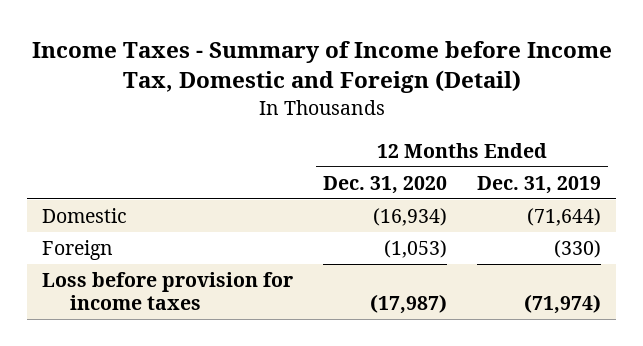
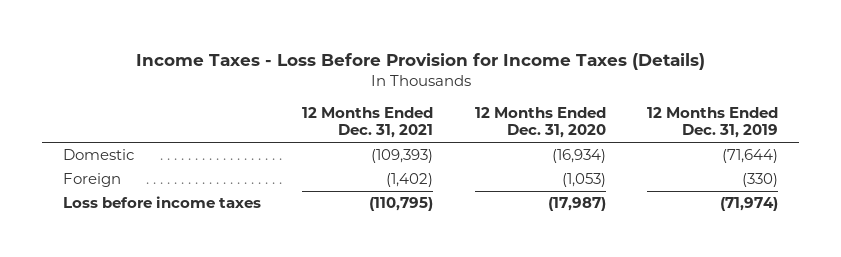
[31,40,612,94] Income Taxes - Summary of Income before Income Tax, Domestic and Foreign (Detail) -> [135,52,705,70] Income Taxes - Loss Before Provision for Income Taxes (Details)
none -> [302,107,434,139] 12 Months Ended Dec. 31, 2021
[42,272,294,311] Loss before provision for income taxes -> [63,196,262,209] Loss before income taxes

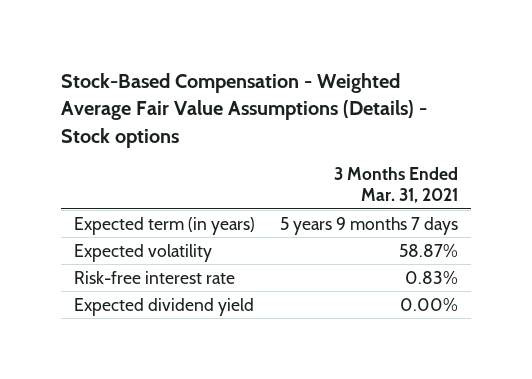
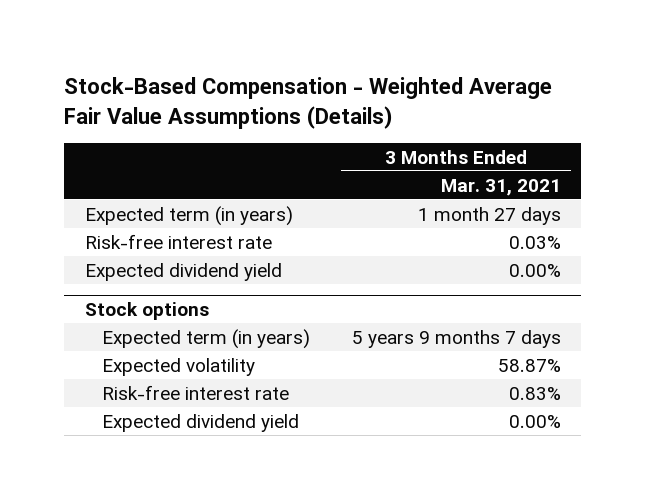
[61,73,428,148] Stock-Based Compensation - Weighted Average Fair Value Assumptions (Details) - Stock options -> [64,76,553,129] Stock-Based Compensation - Weighted Average Fair Value Assumptions (Details)
none -> [84,205,293,226] Expected term (in years)
none -> [84,233,272,249] Risk-free interest rate
none -> [84,262,282,281] Expected dividend yield
none -> [84,302,209,321] Stock options

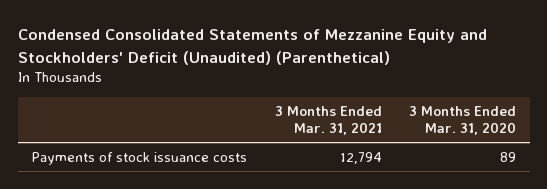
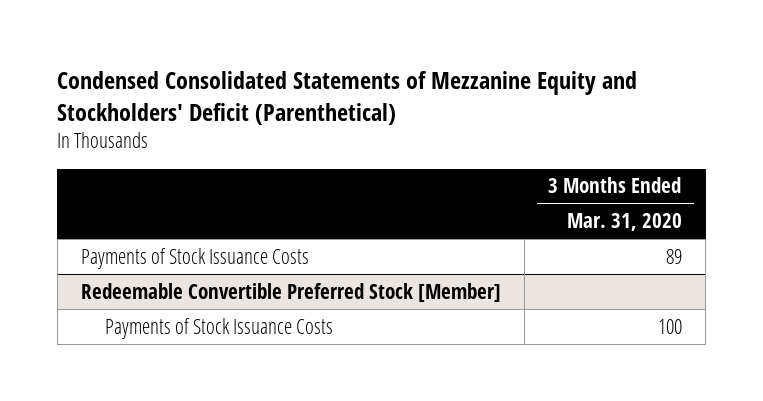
[17,29,487,65] Condensed Consolidated Statements of Mezzanine Equity and Stockholders' Deficit (Unaudited) (Parenthetical) -> [57,70,638,125] Condensed Consolidated Statements of Mezzanine Equity and Stockholders' Deficit (Parenthetical)
[274,105,382,135] 3 Months Ended Mar. 31, 2021 -> none
[31,151,248,165] Payments of stock issuance costs -> [80,247,309,269] Payments of Stock Issuance Costs
none -> [80,282,501,302] Redeemable Convertible Preferred Stock [Member]
none -> [105,317,334,339] Payments of Stock Issuance Costs

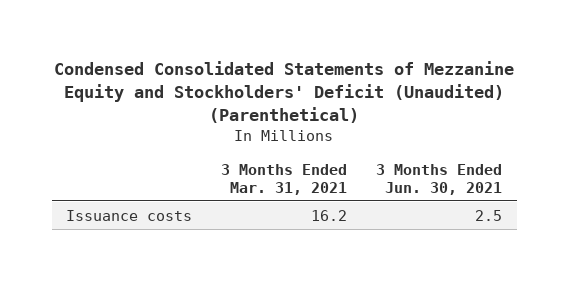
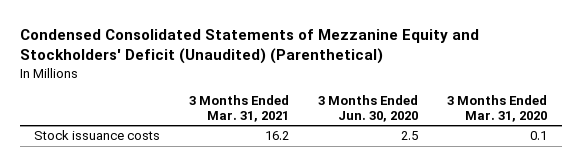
[376,163,503,195] 3 Months Ended Jun. 30, 2021 -> none
none -> [318,94,419,123] 3 Months Ended Jun. 30, 2020
none -> [447,94,548,123] 3 Months Ended Mar. 31, 2020
[66,209,193,221] Issuance costs -> [34,130,161,141] Stock issuance costs

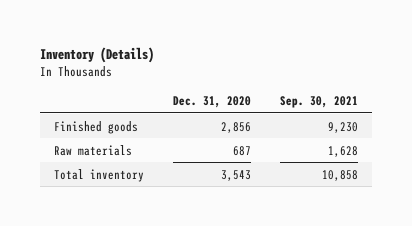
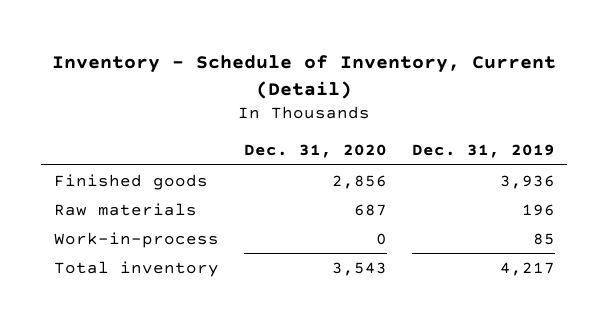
[40,47,155,64] Inventory (Details) -> [52,55,557,99] Inventory - Schedule of Inventory, Current (Detail)
[279,95,358,108] Sep. 30, 2021 -> none
none -> [411,144,555,159] Dec. 31, 2019
none -> [53,231,219,248] Work-in-process

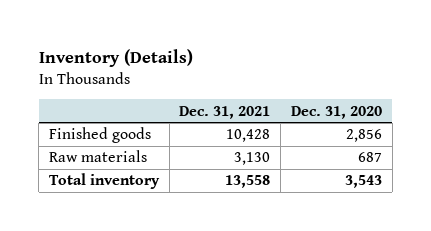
[52,55,557,99] Inventory - Schedule of Inventory, Current (Detail) -> [38,48,193,67] Inventory (Details)
[411,144,555,159] Dec. 31, 2019 -> none
none -> [179,105,271,119] Dec. 31, 2021
[53,231,219,248] Work-in-process -> none

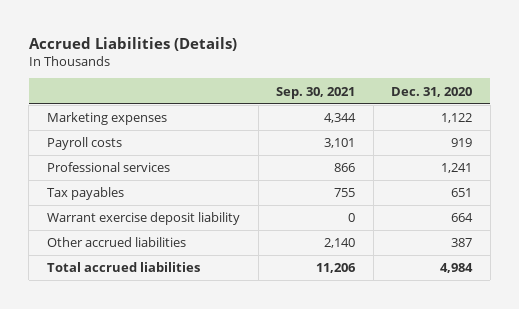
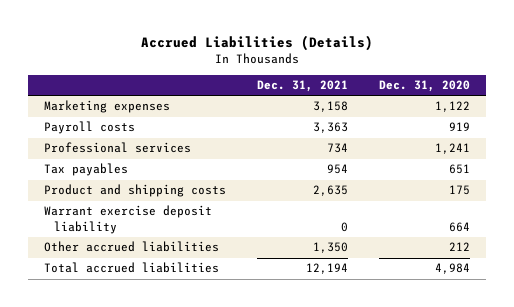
[276,86,356,99] Sep. 30, 2021 -> none
none -> [257,80,349,93] Dec. 31, 2021
none -> [43,184,226,198] Product and shipping costs
[451,238,473,248] 387 -> [449,242,471,252] 212

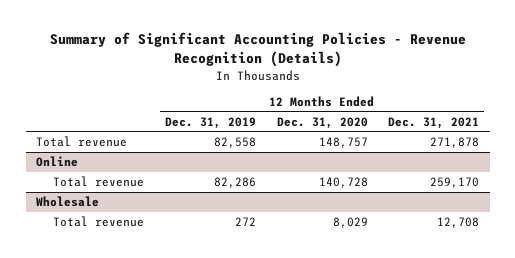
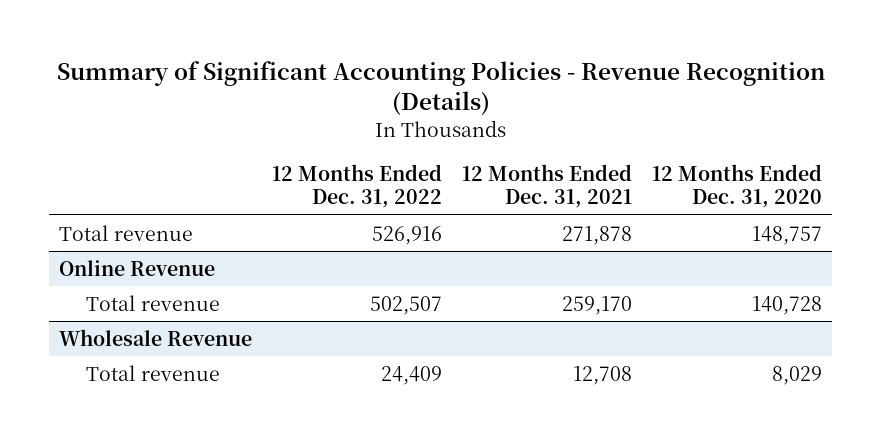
[165,116,257,129] Dec. 31, 2019 -> none
none -> [272,164,443,209] 12 Months Ended Dec. 31, 2022
[35,156,78,168] Online -> [59,259,216,276] Online Revenue
[35,196,99,208] Wholesale -> [59,328,253,346] Wholesale Revenue

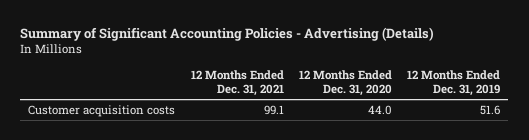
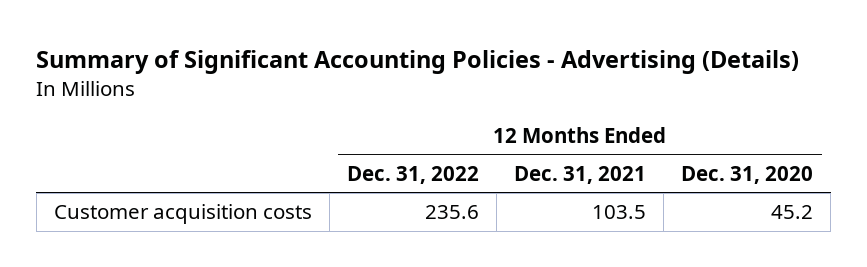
[407,69,501,96] 12 Months Ended Dec. 31, 2019 -> none
none -> [347,165,480,184] Dec. 31, 2022
[263,105,284,116] 99.1 -> [592,205,647,220] 103.5
[367,105,392,116] 44.0 -> [771,205,814,220] 45.2

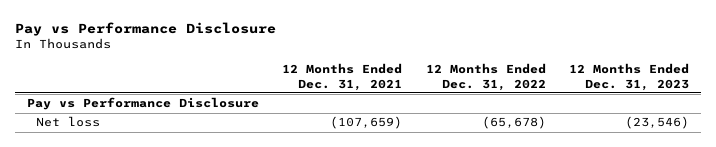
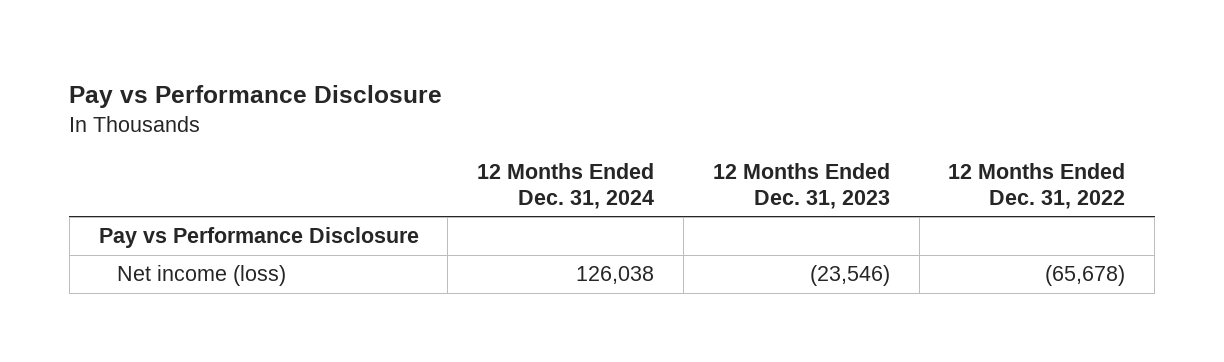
[282,62,403,91] 12 Months Ended Dec. 31, 2021 -> none
none -> [477,163,655,209] 12 Months Ended Dec. 31, 2024
[36,116,101,128] Net loss -> [117,265,287,287] Net income (loss)

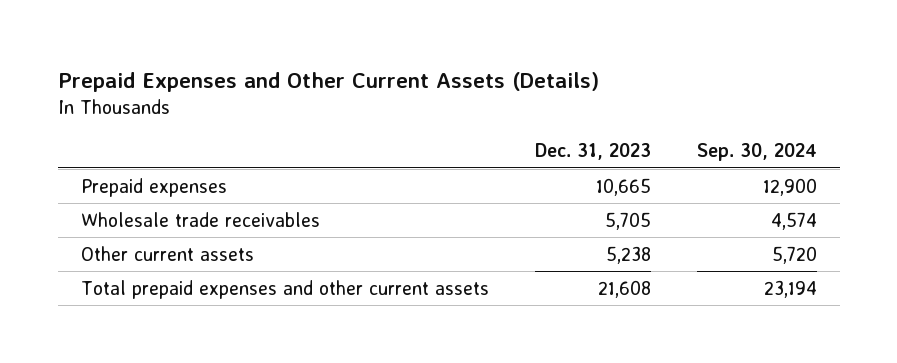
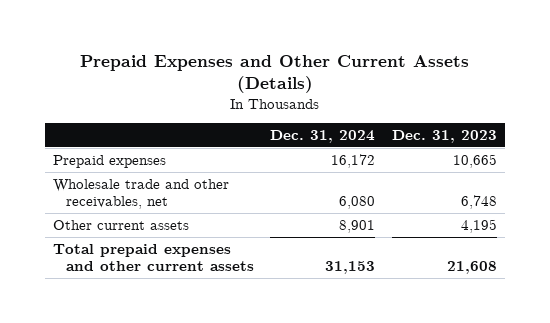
[696,143,817,162] Sep. 30, 2024 -> none
none -> [270,130,376,144] Dec. 31, 2024
[80,211,320,227] Wholesale trade receivables -> [53,178,230,210] Wholesale trade and other receivables, net
[604,211,651,230] 5,705 -> [460,195,497,210] 6,748
[605,245,651,264] 5,238 -> [460,218,497,233] 4,195

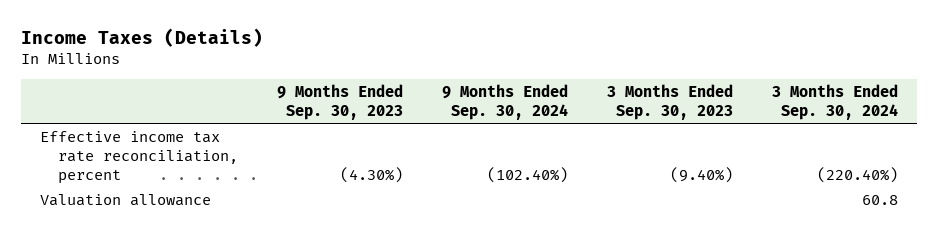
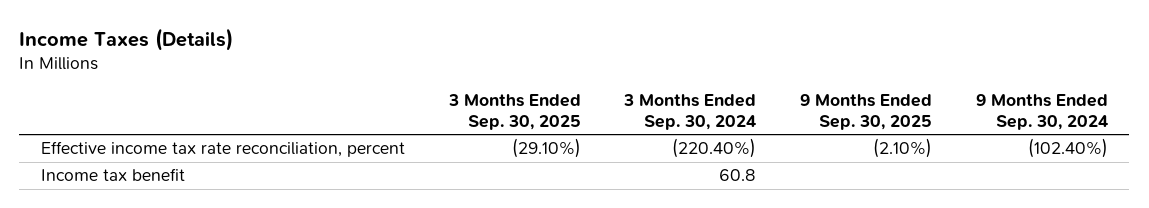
[276,84,403,121] 9 Months Ended Sep. 30, 2023 -> none
[606,84,733,121] 3 Months Ended Sep. 30, 2023 -> none
none -> [447,94,581,130] 3 Months Ended Sep. 30, 2025
none -> [799,94,932,130] 9 Months Ended Sep. 30, 2025
[40,193,212,206] Valuation allowance -> [40,168,185,182] Income tax benefit

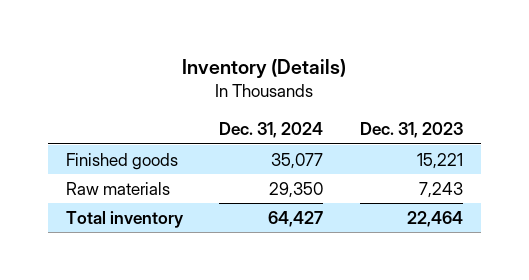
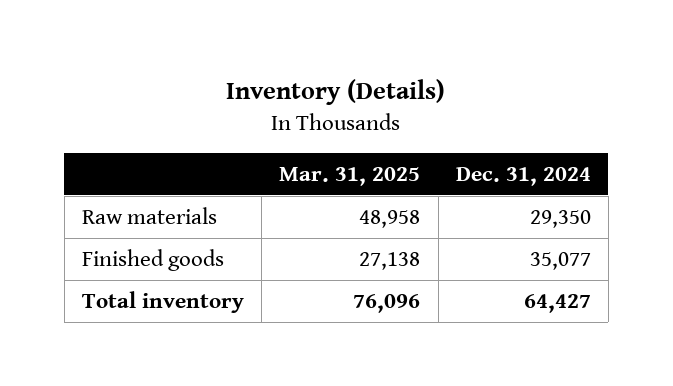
[359,122,463,139] Dec. 31, 2023 -> none
none -> [279,166,421,186] Mar. 31, 2025
[66,152,179,170] Finished goods -> [81,249,224,272] Finished goods

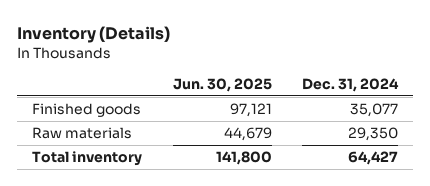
[279,166,421,186] Mar. 31, 2025 -> none
none -> [172,78,272,93] Jun. 30, 2025
[81,207,217,225] Raw materials -> [32,126,133,139] Raw materials

